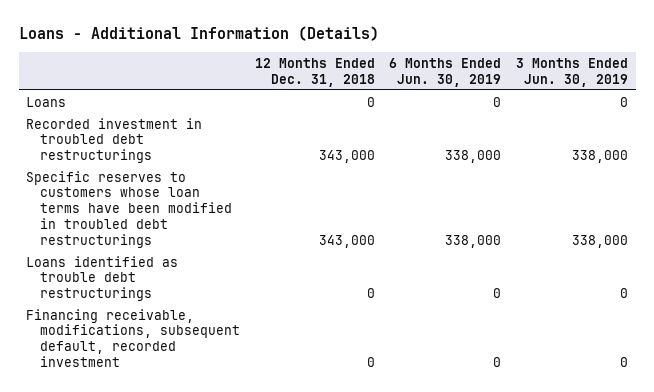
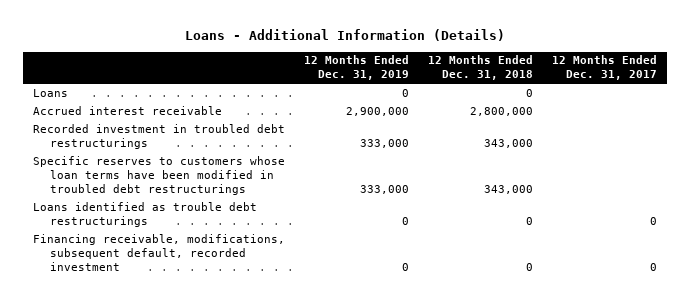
[389,57,502,87] 6 Months Ended Jun. 30, 2019 -> none
[516,57,629,87] 3 Months Ended Jun. 30, 2019 -> none
none -> [303,55,409,81] 12 Months Ended Dec. 31, 2019
none -> [552,55,658,81] 12 Months Ended Dec. 31, 2017
none -> [32,105,222,115] Accrued interest receivable

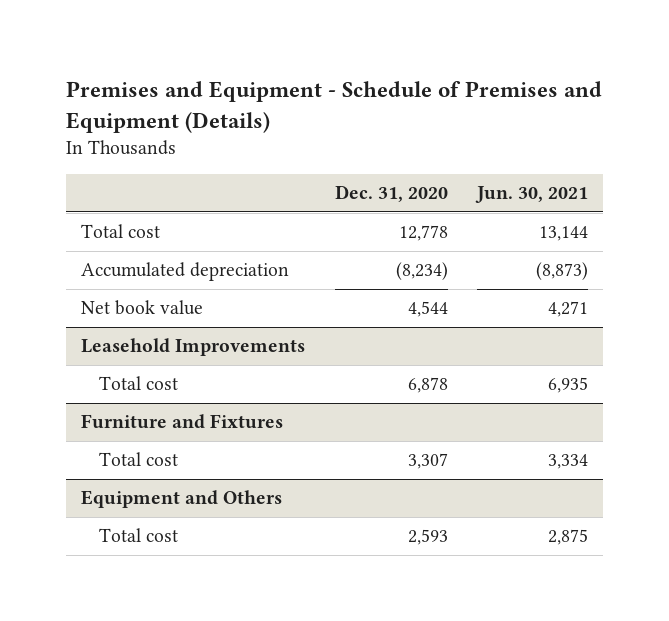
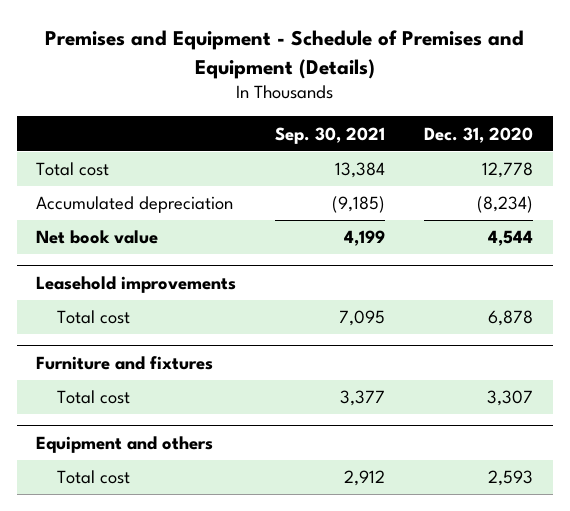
[475,186,589,204] Jun. 30, 2021 -> none
none -> [275,126,386,144] Sep. 30, 2021
[81,338,306,357] Leasehold Improvements -> [36,276,237,294] Leasehold improvements
[81,414,284,430] Furniture and Fixtures -> [36,356,214,371] Furniture and fixtures
[81,490,283,509] Equipment and Others -> [36,436,214,454] Equipment and others

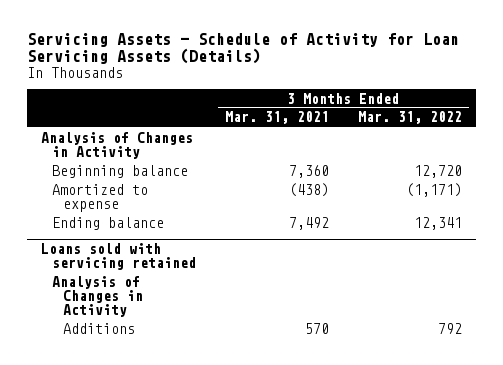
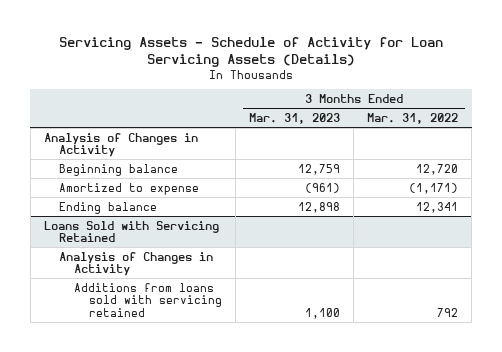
[225,111,330,125] Mar. 31, 2021 -> none
none -> [249,112,341,124] Mar. 31, 2023
[41,242,197,270] Loans sold with servicing retained -> [43,220,219,243] Loans Sold with Servicing Retained
[63,322,136,334] Additions -> [74,282,223,317] Additions from loans sold with servicing retained

